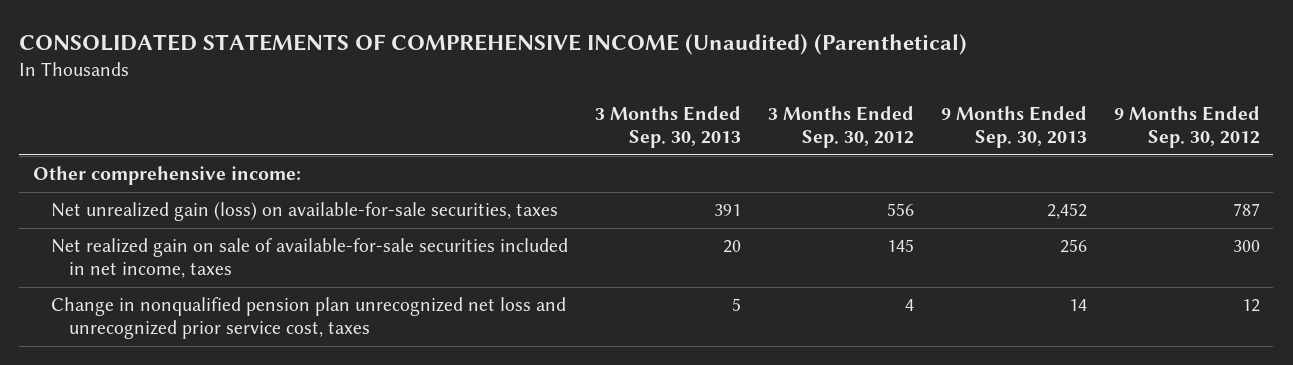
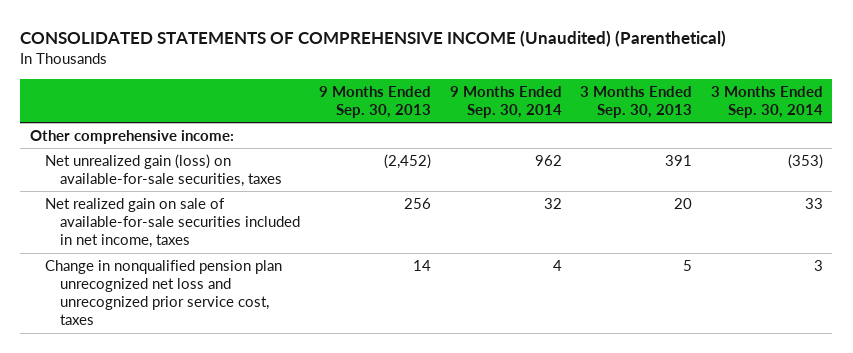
[767,106,914,149] 3 Months Ended Sep. 30, 2012 -> none
[1113,106,1260,149] 9 Months Ended Sep. 30, 2012 -> none
none -> [449,85,562,118] 9 Months Ended Sep. 30, 2014
none -> [711,85,824,118] 3 Months Ended Sep. 30, 2014
[1046,203,1087,220] 2,452 -> [383,154,431,170] (2,452)

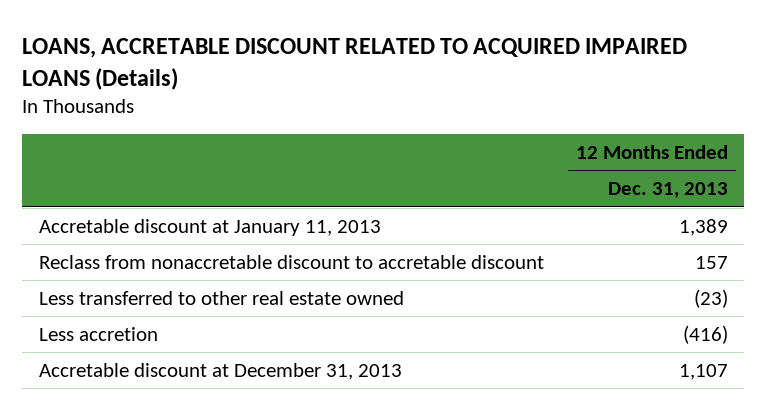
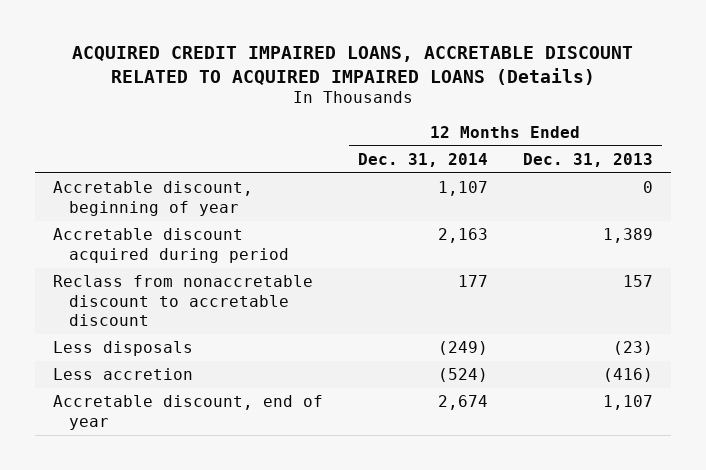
[22,38,688,90] LOANS, ACCRETABLE DISCOUNT RELATED TO ACQUIRED IMPAIRED LOANS (Details) -> [71,45,633,85] ACQUIRED CREDIT IMPAIRED LOANS, ACCRETABLE DISCOUNT RELATED TO ACQUIRED IMPAIRED LOANS (Details)
none -> [357,152,488,167] Dec. 31, 2014
[38,218,381,236] Accretable discount at January 11, 2013 -> [52,181,253,216] Accretable discount, beginning of year
[679,218,729,236] 1,389 -> [643,181,654,194] 0
none -> [52,228,289,263] Accretable discount acquired during period
[38,290,404,305] Less transferred to other real estate owned -> none
none -> [52,341,193,357] Less disposals
[38,362,402,380] Accretable discount at December 31, 2013 -> [52,395,323,430] Accretable discount, end of year

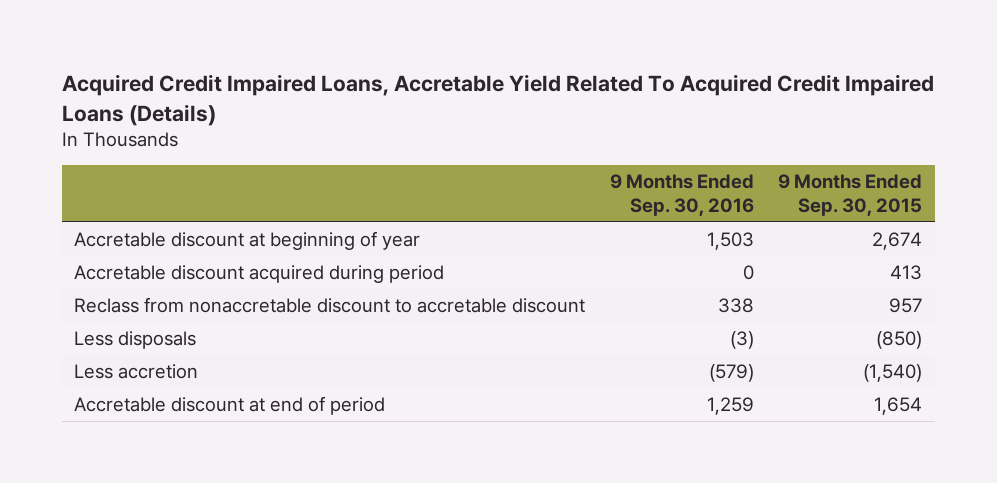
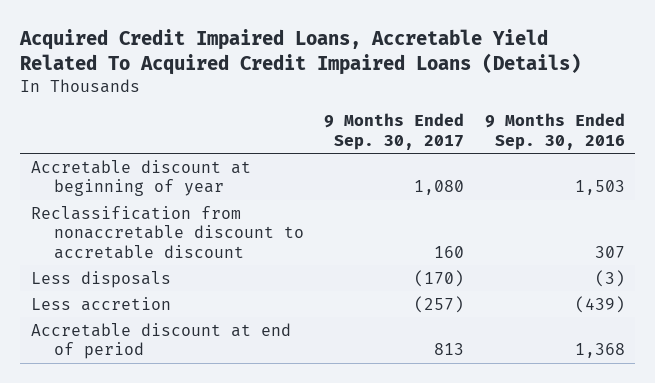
[778,173,923,216] 9 Months Ended Sep. 30, 2015 -> none
none -> [324,113,465,150] 9 Months Ended Sep. 30, 2017
[74,265,445,284] Accretable discount acquired during period -> none
[74,297,586,314] Reclass from nonaccretable discount to accretable discount -> [30,205,304,259] Reclassification from nonaccretable discount to accretable discount
[717,298,754,314] 338 -> [594,245,625,258] 307
[708,364,754,383] (579) -> [574,295,625,313] (439)
[706,397,754,416] 1,259 -> [574,343,625,359] 1,368

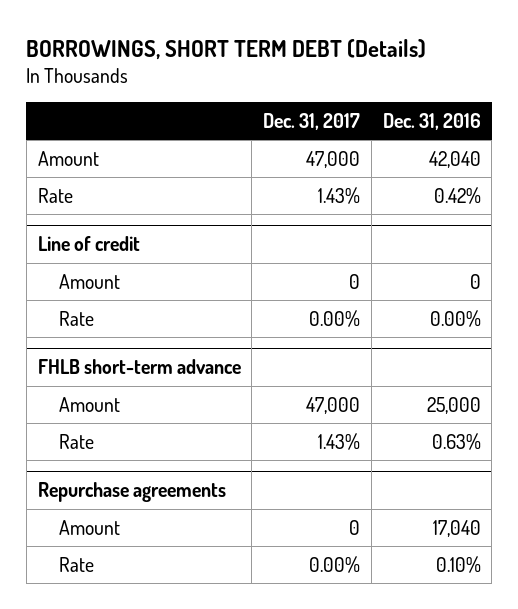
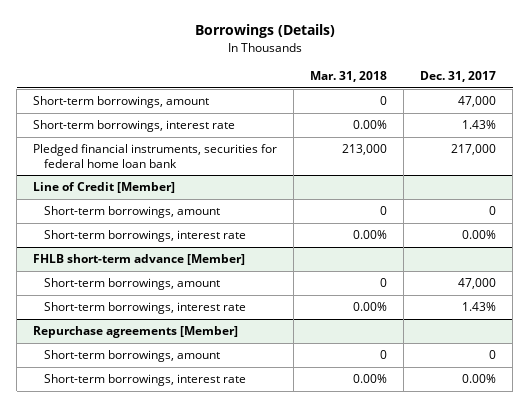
[26,38,427,60] BORROWINGS, SHORT TERM DEBT (Details) -> [194,24,335,39] Borrowings (Details)
[382,113,481,131] Dec. 31, 2016 -> none
none -> [310,70,388,82] Mar. 31, 2018
[37,150,99,166] Amount -> [33,96,210,109] Short-term borrowings, amount
[37,187,73,203] Rate -> [33,120,236,133] Short-term borrowings, interest rate
none -> [33,144,278,168] Pledged financial instruments, securities for federal home loan bank
[37,236,140,252] Line of credit -> [33,182,176,194] Line of Credit [Member]
[59,273,121,289] Amount -> [44,206,221,219] Short-term borrowings, amount
[59,310,95,326] Rate -> [44,230,247,243] Short-term borrowings, interest rate
[37,359,241,375] FHLB short-term advance -> [33,254,246,266] FHLB short-term advance [Member]
[59,396,121,412] Amount -> [44,278,221,291] Short-term borrowings, amount
[59,433,95,449] Rate -> [44,302,247,315] Short-term borrowings, interest rate
[37,482,226,503] Repurchase agreements -> [33,326,239,339] Repurchase agreements [Member]
[59,519,121,535] Amount -> [44,350,221,363] Short-term borrowings, amount
[59,556,95,572] Rate -> [44,374,247,387] Short-term borrowings, interest rate

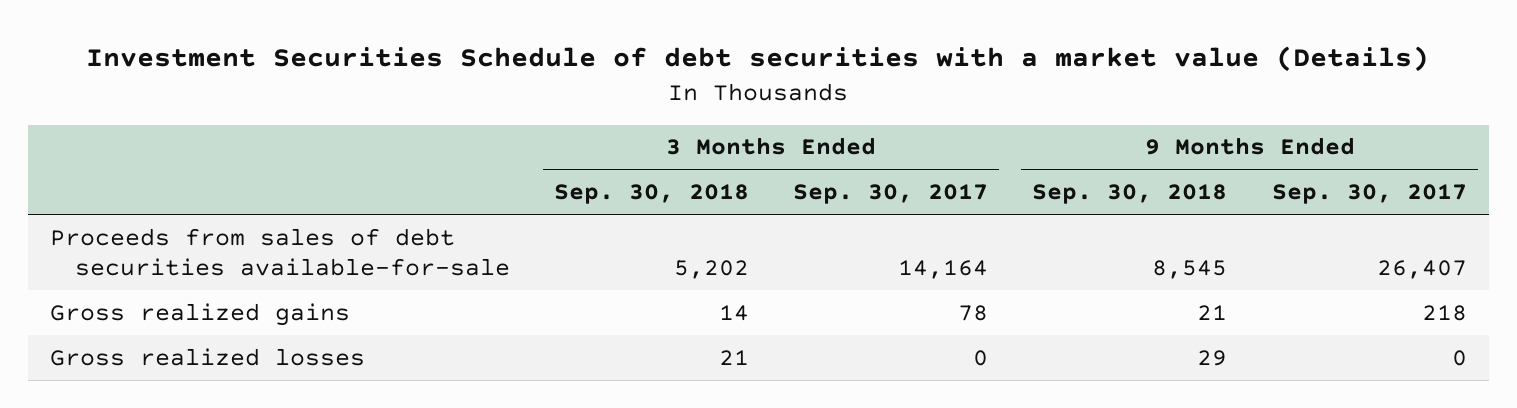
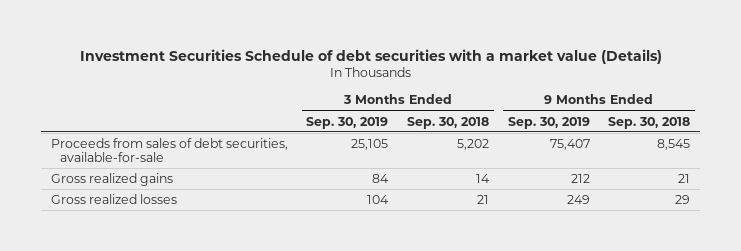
[793,184,989,205] Sep. 30, 2017 -> none
[1271,184,1467,205] Sep. 30, 2017 -> none
none -> [306,116,389,129] Sep. 30, 2019
none -> [507,116,590,129] Sep. 30, 2019
[49,227,510,276] Proceeds from sales of debt securities available-for-sale -> [50,137,288,163] Proceeds from sales of debt securities, available-for-sale

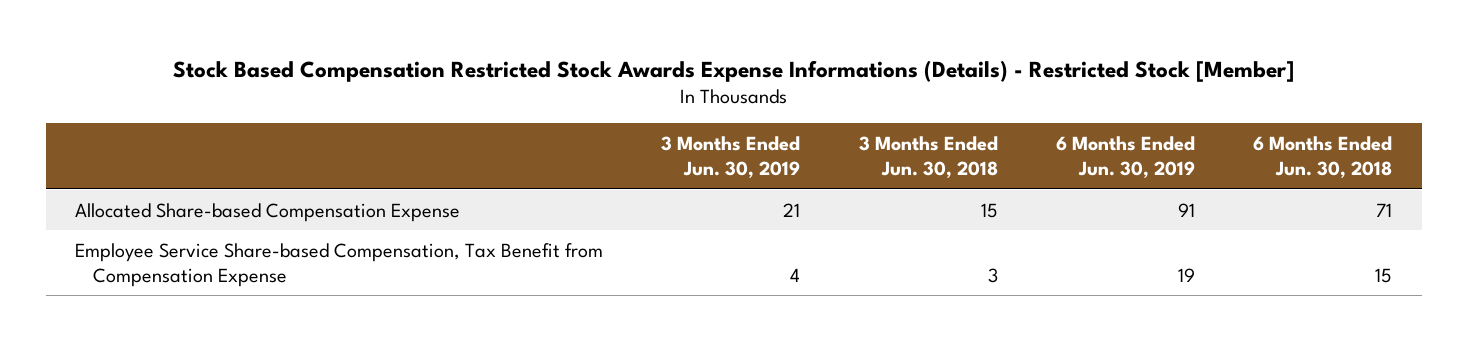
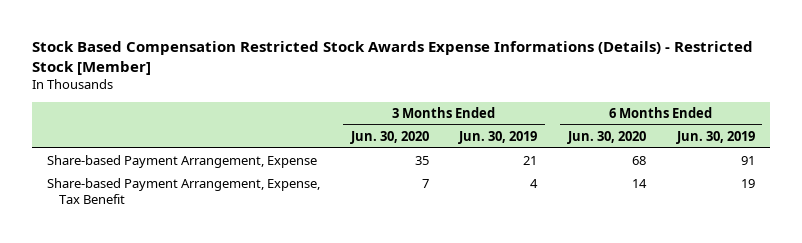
[858,135,998,179] 3 Months Ended Jun. 30, 2018 -> none
[1253,135,1393,179] 6 Months Ended Jun. 30, 2018 -> none
none -> [349,130,429,144] Jun. 30, 2020
none -> [567,130,647,144] Jun. 30, 2020
[74,202,460,222] Allocated Share-based Compensation Expense -> [47,154,318,168] Share-based Payment Arrangement, Expense
[74,242,603,287] Employee Service Share-based Compensation, Tax Benefit from Compensation Expense -> [47,177,321,204] Share-based Payment Arrangement, Expense, Tax Benefit

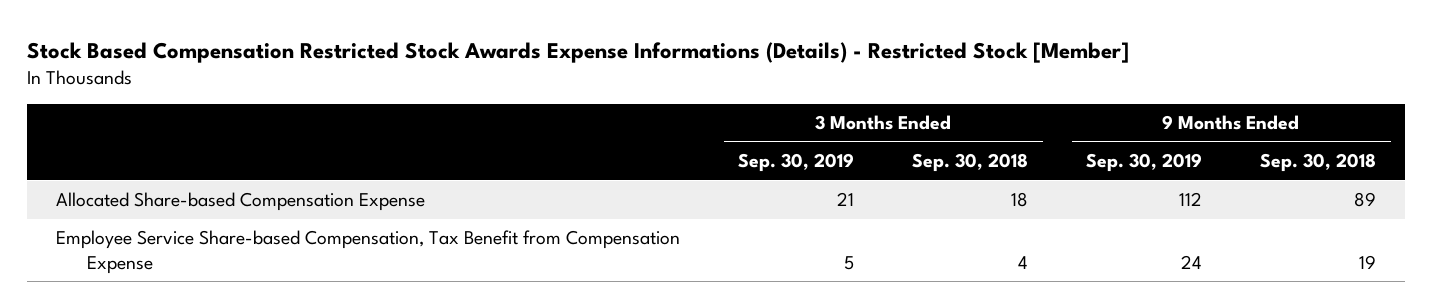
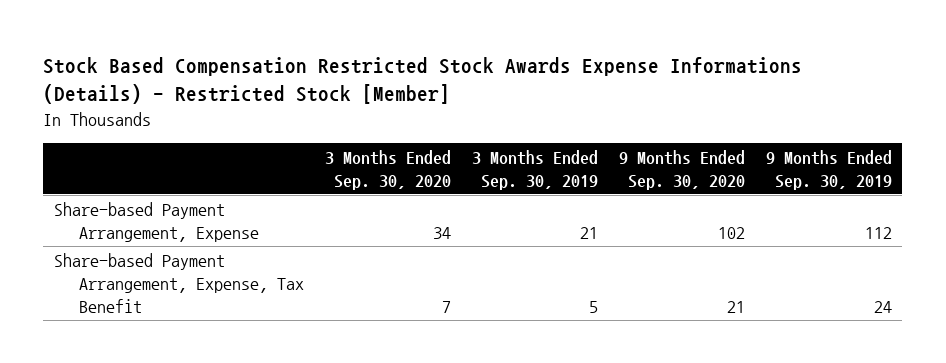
[912,153,1029,173] Sep. 30, 2018 -> none
[1260,153,1377,173] Sep. 30, 2018 -> none
none -> [324,149,451,190] 3 Months Ended Sep. 30, 2020
none -> [618,149,745,190] 9 Months Ended Sep. 30, 2020
[56,192,426,212] Allocated Share-based Compensation Expense -> [53,201,259,242] Share-based Payment Arrangement, Expense
[56,230,681,274] Employee Service Share-based Compensation, Tax Benefit from Compensation Expense -> [53,252,304,313] Share-based Payment Arrangement, Expense, Tax Benefit

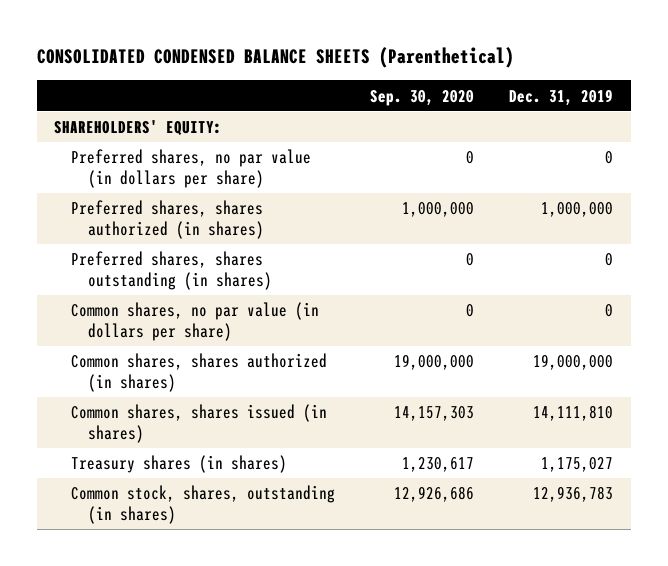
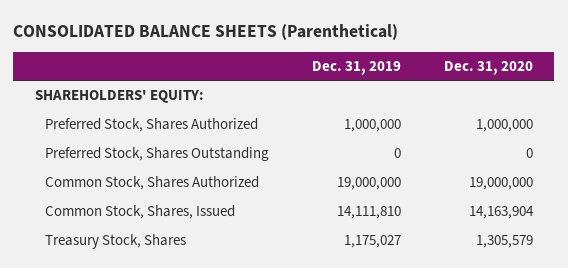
[36,47,514,69] CONSOLIDATED CONDENSED BALANCE SHEETS (Parenthetical) -> [13,23,399,40] CONSOLIDATED BALANCE SHEETS (Parenthetical)
[370,89,475,106] Sep. 30, 2020 -> none
none -> [443,61,533,76] Dec. 31, 2020
[71,149,312,188] Preferred shares, no par value (in dollars per share) -> none
[71,302,320,341] Common shares, no par value (in dollars per share) -> none
[71,485,336,524] Common stock, shares, outstanding (in shares) -> none
[71,200,265,239] Preferred shares, shares authorized (in shares) -> [45,118,259,133] Preferred Stock, Shares Authorized
[71,251,273,290] Preferred shares, shares outstanding (in shares) -> [45,147,270,162] Preferred Stock, Shares Outstanding
[71,353,328,392] Common shares, shares authorized (in shares) -> [45,176,260,191] Common Stock, Shares Authorized
[71,404,328,443] Common shares, shares issued (in shares) -> [45,205,236,220] Common Stock, Shares, Issued
[71,455,288,474] Treasury shares (in shares) -> [45,234,187,250] Treasury Stock, Shares

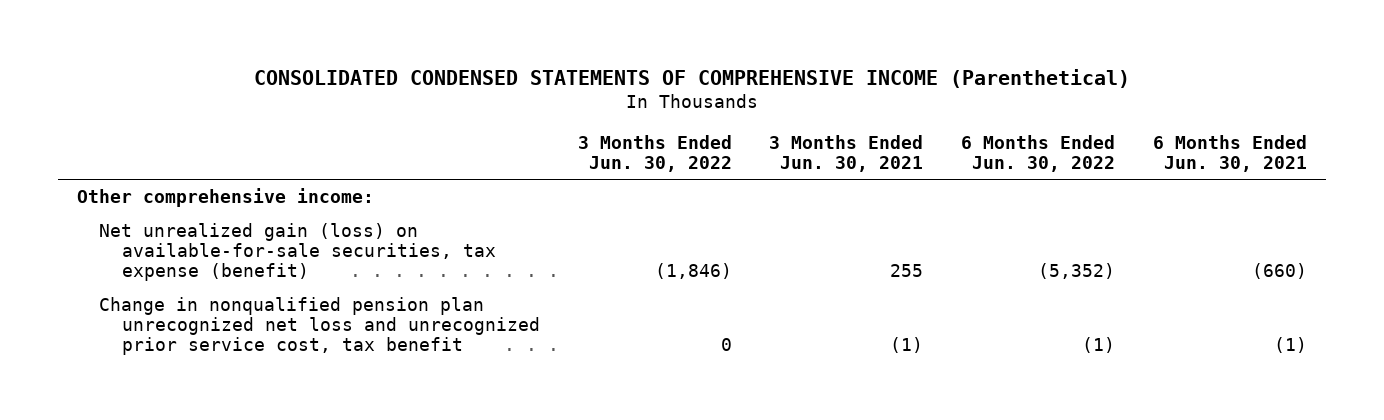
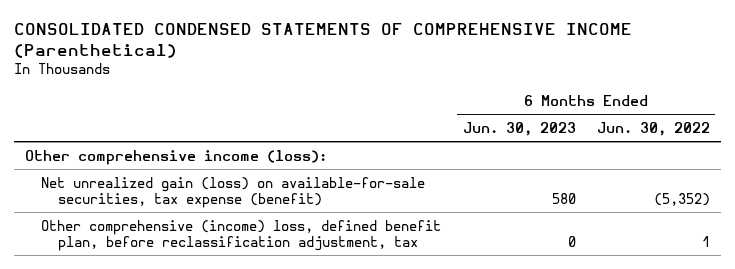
[577,134,732,172] 3 Months Ended Jun. 30, 2022 -> none
[769,134,924,172] 3 Months Ended Jun. 30, 2021 -> none
[1153,134,1308,172] 6 Months Ended Jun. 30, 2021 -> none
none -> [462,121,576,136] Jun. 30, 2023
[76,188,374,208] Other comprehensive income: -> [24,149,327,165] Other comprehensive income (loss):
[99,297,540,356] Change in nonqualified pension plan unrecognized net loss and unrecognized prior service cost, tax benefit -> none
none -> [41,219,442,252] Other comprehensive (income) loss, defined benefit plan, before reclassification adjustment, tax

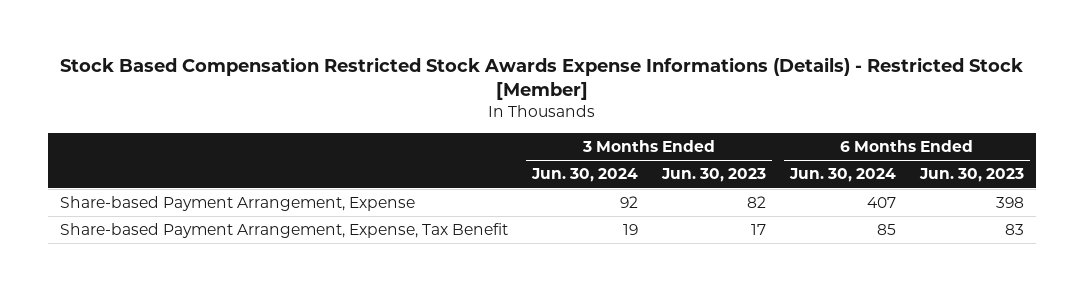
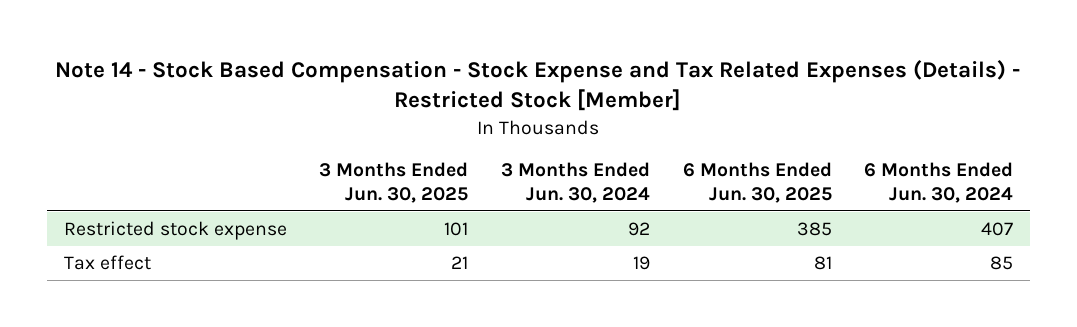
[59,56,1023,100] Stock Based Compensation Restricted Stock Awards Expense Informations (Details) - Restricted Stock [Member] -> [55,60,1021,112] Note 14 - Stock Based Compensation - Stock Expense and Tax Related Expenses (Details) - Restricted Stock [Member]
[660,168,766,183] Jun. 30, 2023 -> none
[918,168,1024,183] Jun. 30, 2023 -> none
none -> [319,161,469,203] 3 Months Ended Jun. 30, 2025
none -> [682,161,832,203] 6 Months Ended Jun. 30, 2025
[59,196,415,212] Share-based Payment Arrangement, Expense -> [63,220,287,240] Restricted stock expense
[59,223,508,239] Share-based Payment Arrangement, Expense, Tax Benefit -> [63,254,151,270] Tax effect

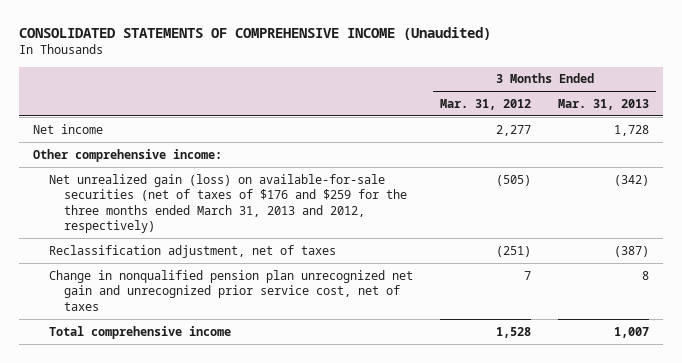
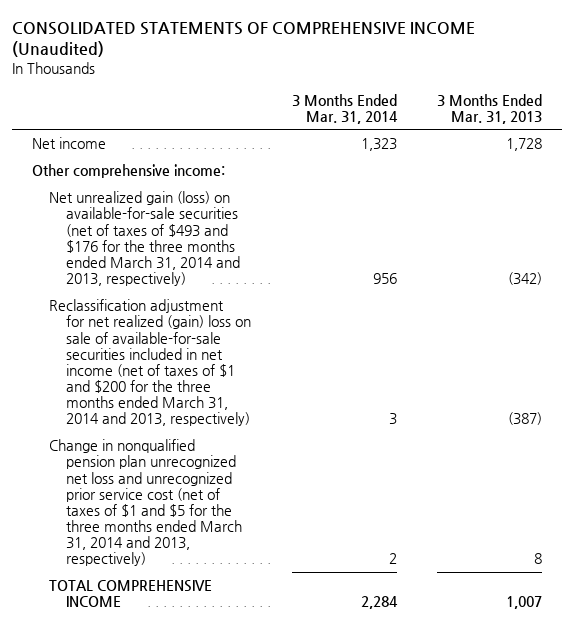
[440,98,532,110] Mar. 31, 2012 -> none
none -> [291,93,398,124] 3 Months Ended Mar. 31, 2014
[48,173,408,234] Net unrealized gain (loss) on available-for-sale securities (net of taxes of $176 and $259 for the three months ended March 31, 2013 and 2012, respectively) -> [48,191,241,286] Net unrealized gain (loss) on available-for-sale securities (net of taxes of $493 and $176 for the three months ended March 31, 2014 and 2013, respectively)
[48,244,336,258] Reclassification adjustment, net of taxes -> [48,299,252,427] Reclassification adjustment for net realized (gain) loss on sale of available-for-sale securities included in net income (net of taxes of $1 and $200 for the three months ended March 31, 2014 and 2013, respectively)
[48,269,413,311] Change in nonqualified pension plan unrecognized net gain and unrecognized prior service cost, net of taxes -> [48,439,243,567] Change in nonqualified pension plan unrecognized net loss and unrecognized prior service cost (net of taxes of $1 and $5 for the three months ended March 31, 2014 and 2013, respectively)
[48,325,231,339] Total comprehensive income -> [48,580,212,608] TOTAL COMPREHENSIVE INCOME

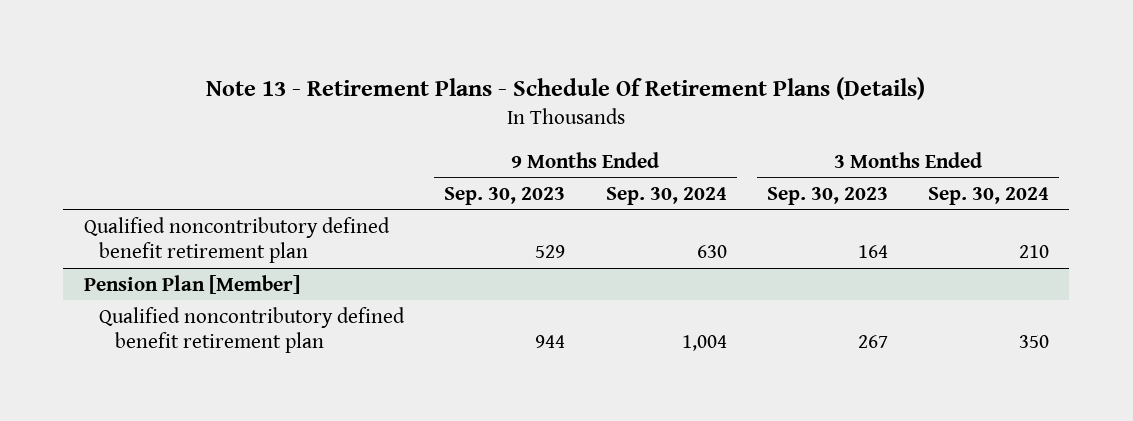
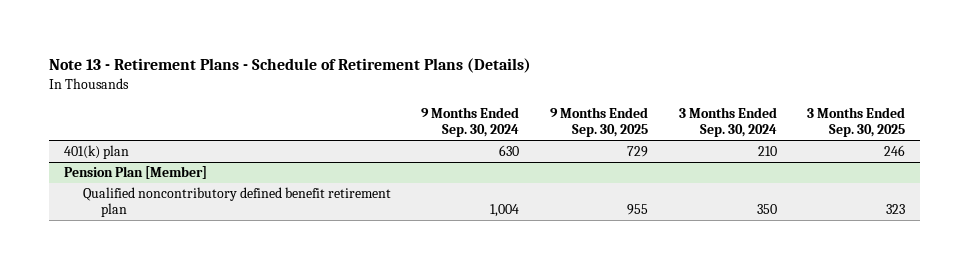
[206,76,926,100] Note 13 - Retirement Plans - Schedule Of Retirement Plans (Details) -> [48,58,531,74] Note 13 - Retirement Plans - Schedule of Retirement Plans (Details)
[444,186,566,205] Sep. 30, 2023 -> none
[766,186,888,205] Sep. 30, 2023 -> none
none -> [549,106,648,138] 9 Months Ended Sep. 30, 2025
none -> [807,106,906,138] 3 Months Ended Sep. 30, 2025
[83,216,390,264] Qualified noncontributory defined benefit retirement plan -> [63,145,129,160] 401(k) plan

